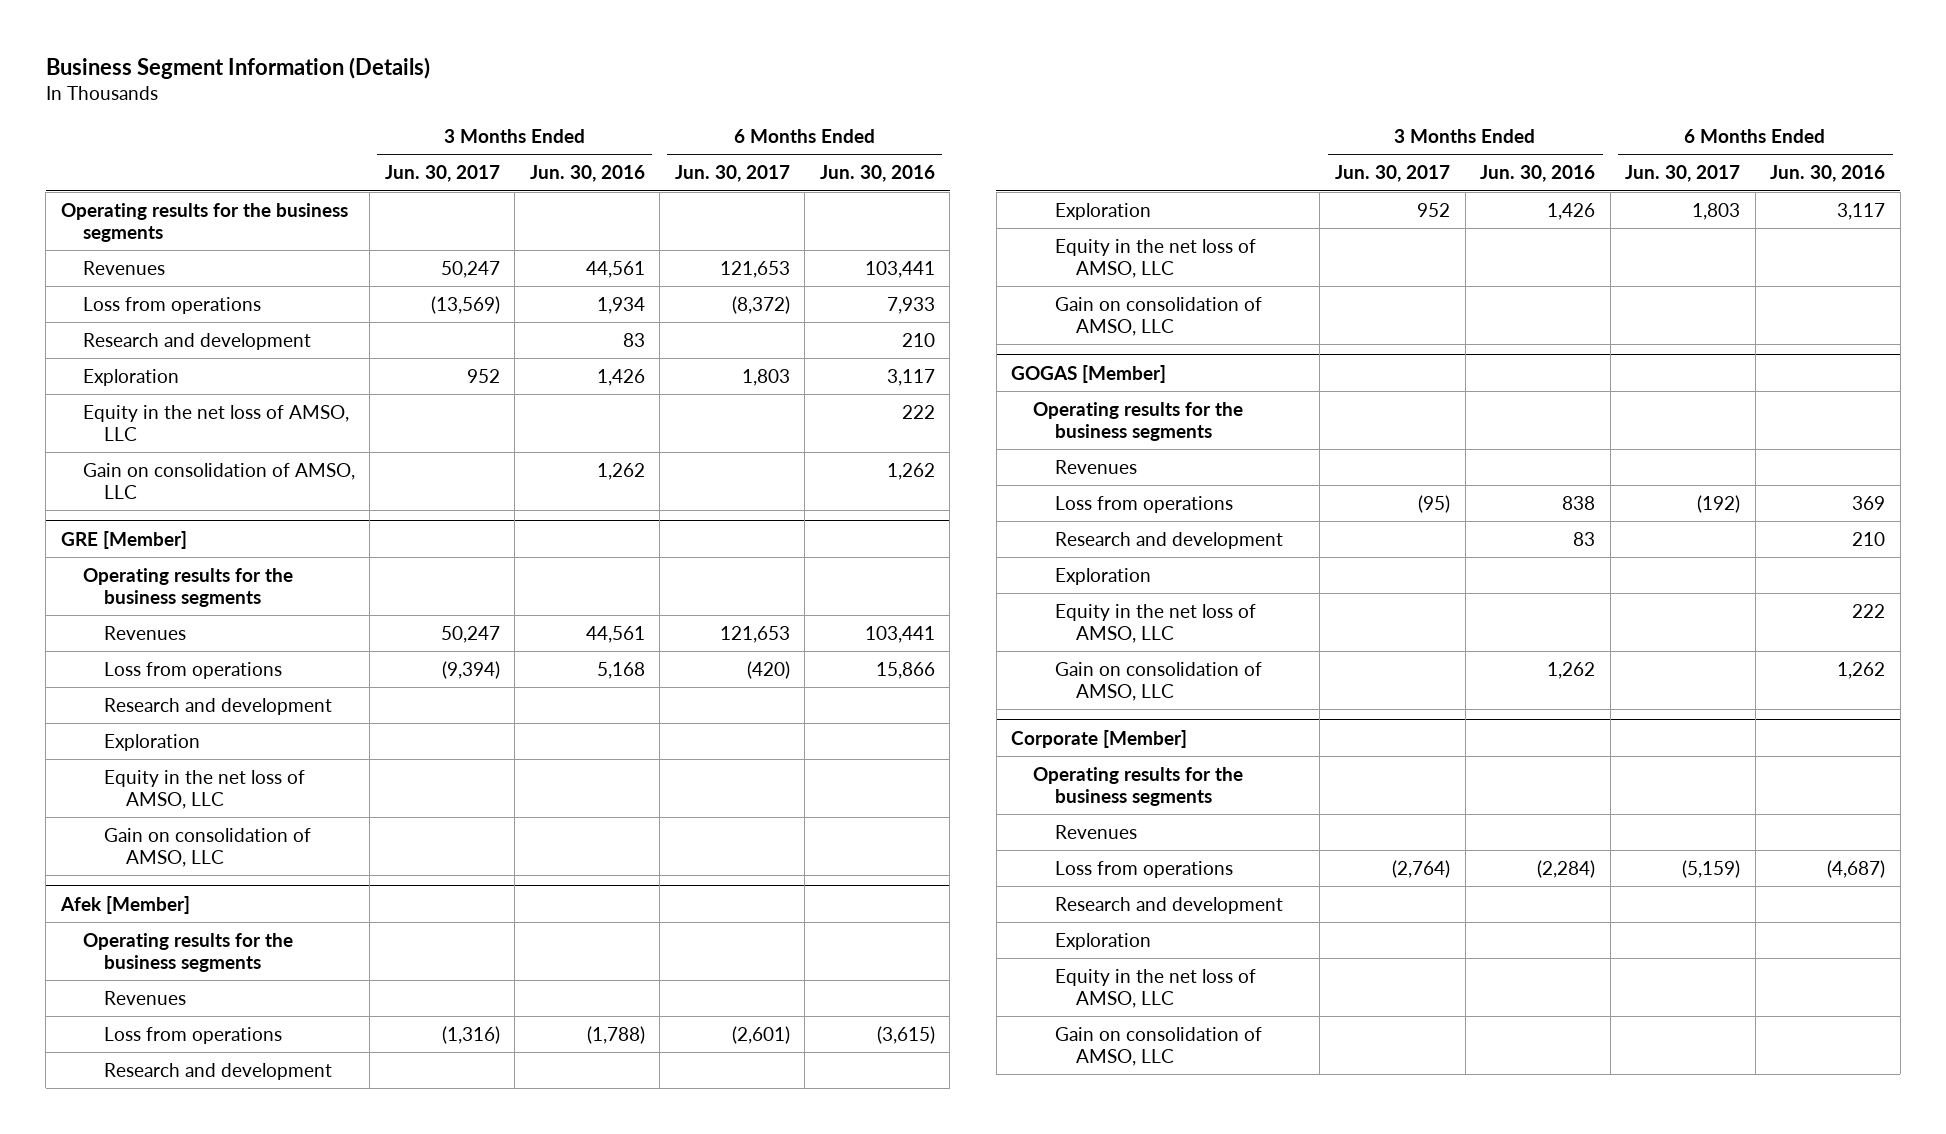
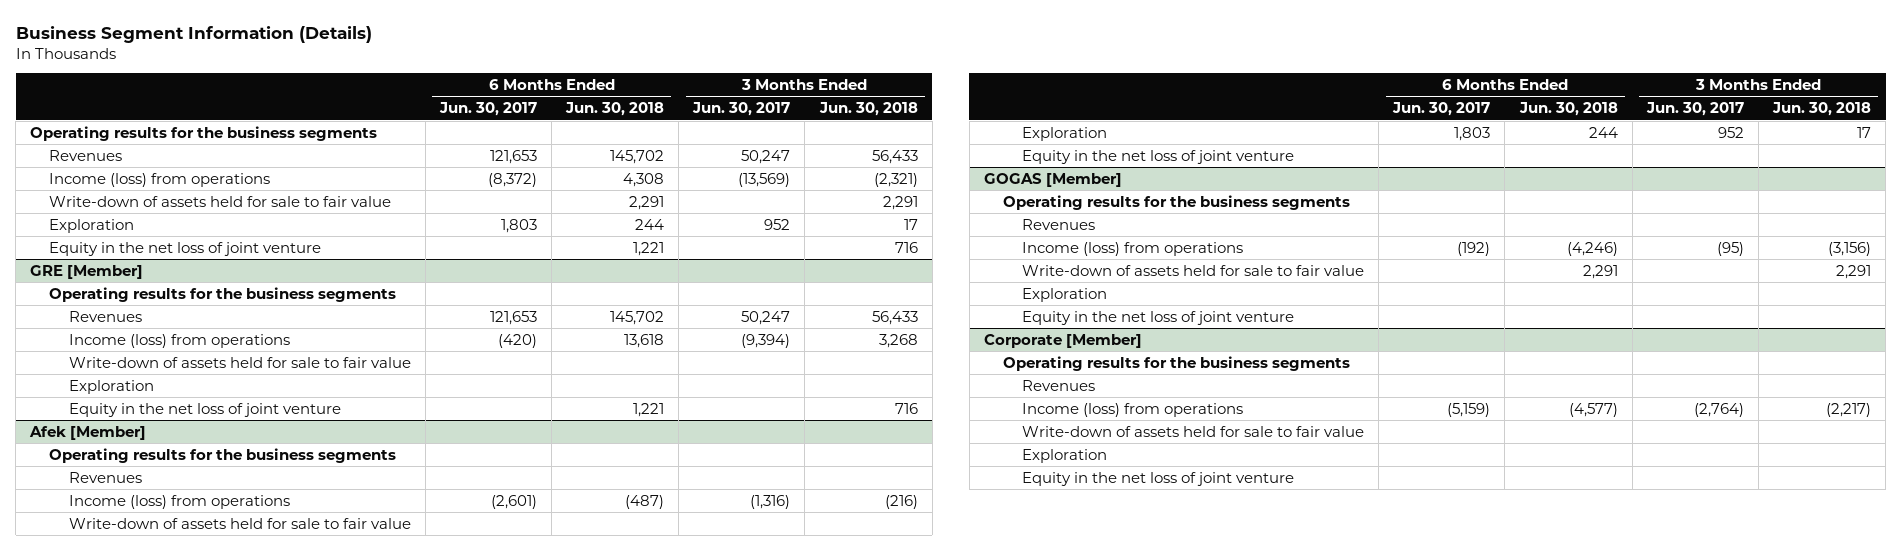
[529,165,645,183] Jun. 30, 2016 -> none
[819,165,935,183] Jun. 30, 2016 -> none
none -> [565,102,665,117] Jun. 30, 2018
none -> [818,102,918,117] Jun. 30, 2018
[82,332,311,350] Research and development -> none
[82,296,261,314] Loss from operations -> [49,172,271,187] Income (loss) from operations
none -> [49,195,392,207] Write-down of assets held for sale to fair value
[82,462,355,499] Gain on consolidation of AMSO, LLC -> none
[82,404,349,441] Equity in the net loss of AMSO, LLC -> [49,241,322,256] Equity in the net loss of joint venture
[104,697,333,715] Research and development -> none
[104,661,283,679] Loss from operations -> [68,333,290,348] Income (loss) from operations
none -> [68,356,411,368] Write-down of assets held for sale to fair value
[104,827,312,867] Gain on consolidation of AMSO, LLC -> none
[104,769,306,809] Equity in the net loss of AMSO, LLC -> [68,402,341,417] Equity in the net loss of joint venture
[104,1062,333,1080] Research and development -> none
[104,1026,283,1044] Loss from operations -> [68,494,290,509] Income (loss) from operations
none -> [68,517,411,529] Write-down of assets held for sale to fair value
[1054,296,1262,336] Gain on consolidation of AMSO, LLC -> none
[1054,238,1256,278] Equity in the net loss of AMSO, LLC -> [1022,149,1295,164] Equity in the net loss of joint venture
[1054,531,1283,549] Research and development -> none
[1054,495,1233,513] Loss from operations -> [1022,241,1244,256] Income (loss) from operations
none -> [1022,264,1365,276] Write-down of assets held for sale to fair value
[1054,661,1262,701] Gain on consolidation of AMSO, LLC -> none
[1054,603,1256,643] Equity in the net loss of AMSO, LLC -> [1022,310,1295,325] Equity in the net loss of joint venture
[1054,896,1283,914] Research and development -> none
[1054,860,1233,878] Loss from operations -> [1022,402,1244,417] Income (loss) from operations
none -> [1022,425,1365,437] Write-down of assets held for sale to fair value
[1054,1026,1262,1066] Gain on consolidation of AMSO, LLC -> none
[1054,968,1256,1008] Equity in the net loss of AMSO, LLC -> [1022,471,1295,486] Equity in the net loss of joint venture

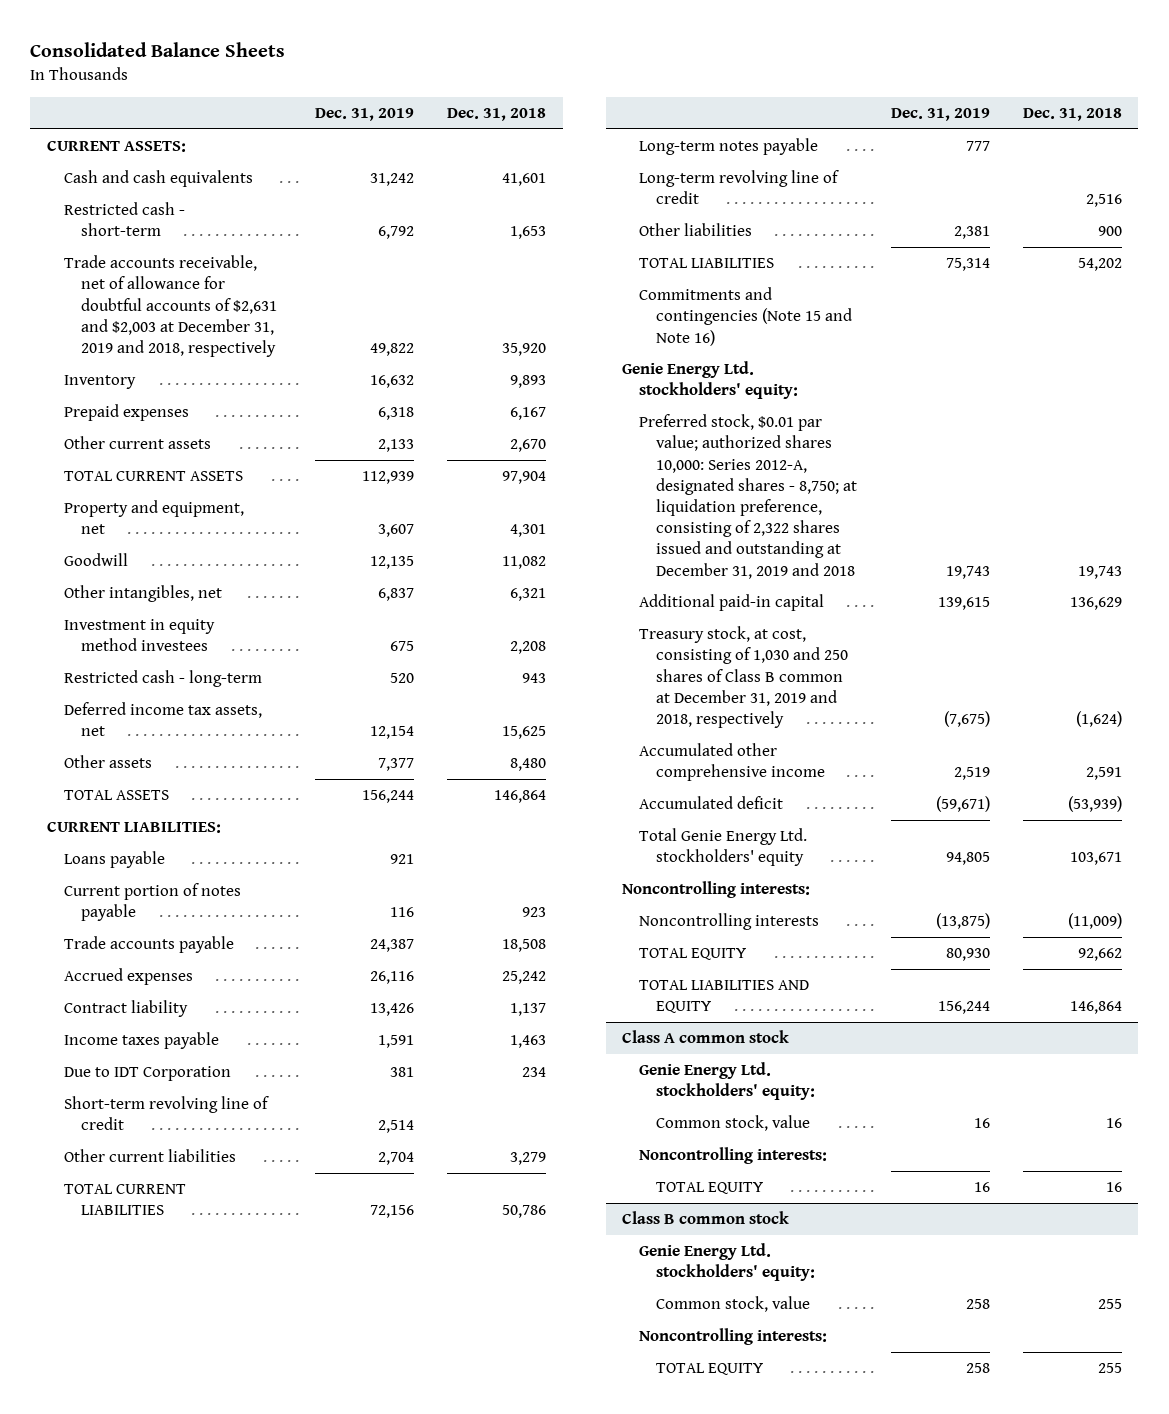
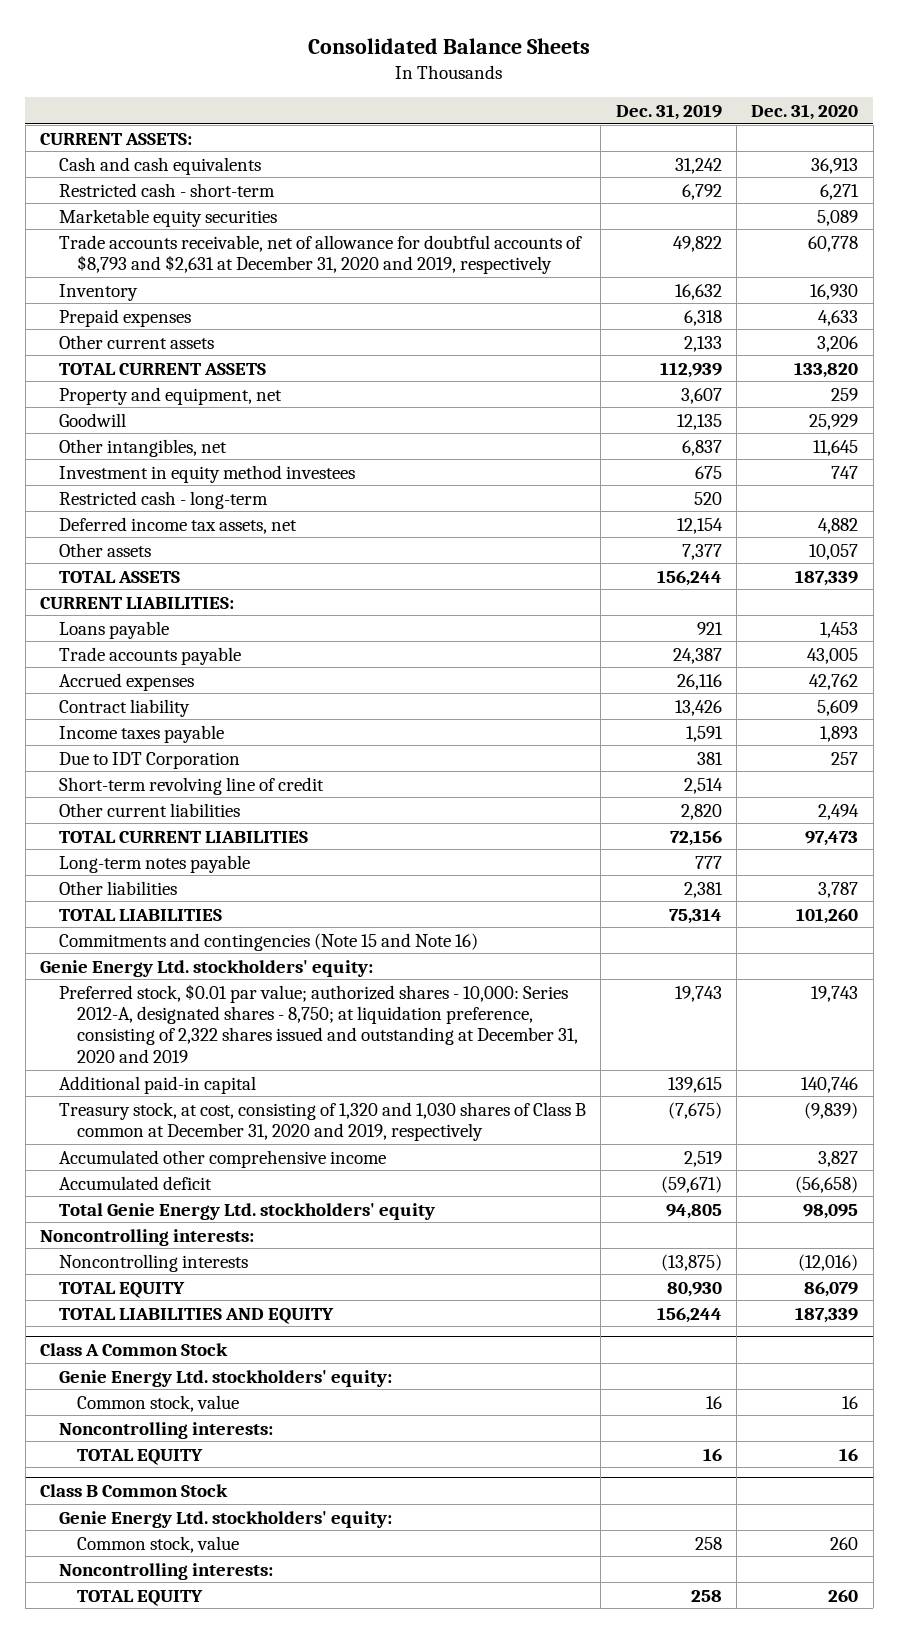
[447,108,547,122] Dec. 31, 2018 -> none
none -> [751,103,859,120] Dec. 31, 2020
none -> [58,208,277,227] Marketable equity securities
[64,255,278,358] Trade accounts receivable, net of allowance for doubtful accounts of $2,631 and $2,003 at December 31, 2019 and 2018, respectively -> [58,234,582,274] Trade accounts receivable, net of allowance for doubtful accounts of $8,793 and $2,631 at December 31, 2020 and 2019, respectively
[64,883,242,922] Current portion of notes payable -> none
[378,1152,415,1166] 2,704 -> [680,803,722,820] 2,820
[639,170,840,205] Long-term revolving line of credit -> none
[639,414,858,579] Preferred stock, $0.01 par value; authorized shares 10,000: Series 2012-A, designated shares - 8,750; at liquidation preference, consisting of 2,322 shares issued and outstanding at December 31, 2019 and 2018 -> [58,983,579,1063] Preferred stock, $0.01 par value; authorized shares - 10,000: Series 2012-A, designated shares - 8,750; at liquidation preference, consisting of 2,322 shares issued and outstanding at December 31, 2020 and 2019
[639,626,849,729] Treasury stock, at cost, consisting of 1,030 and 250 shares of Class B common at December 31, 2019 and 2018, respectively -> [58,1101,586,1141] Treasury stock, at cost, consisting of 1,320 and 1,030 shares of Class B common at December 31, 2020 and 2019, respectively
[622,1030,790,1044] Class A common stock -> [40,1343,229,1357] Class A Common Stock
[622,1211,790,1225] Class B common stock -> [40,1484,229,1498] Class B Common Stock

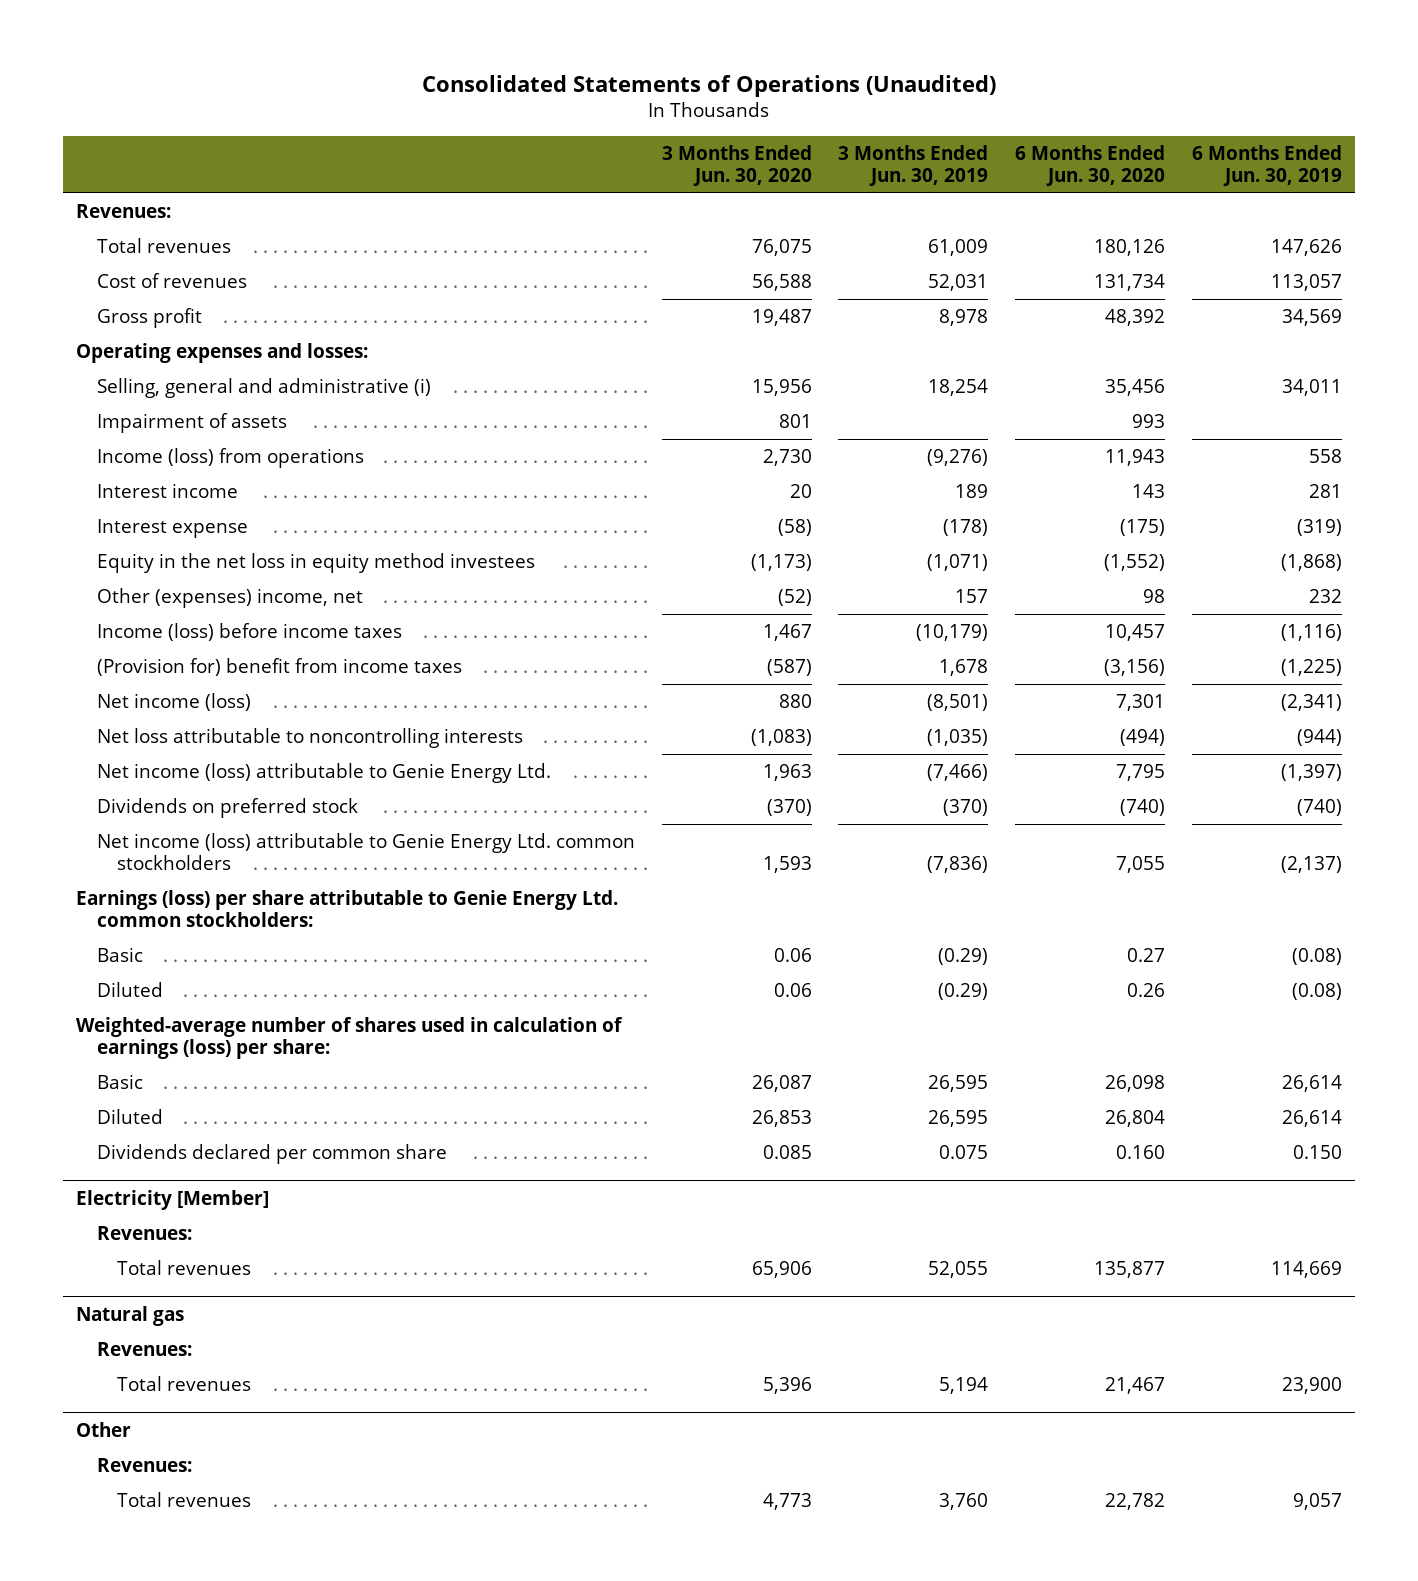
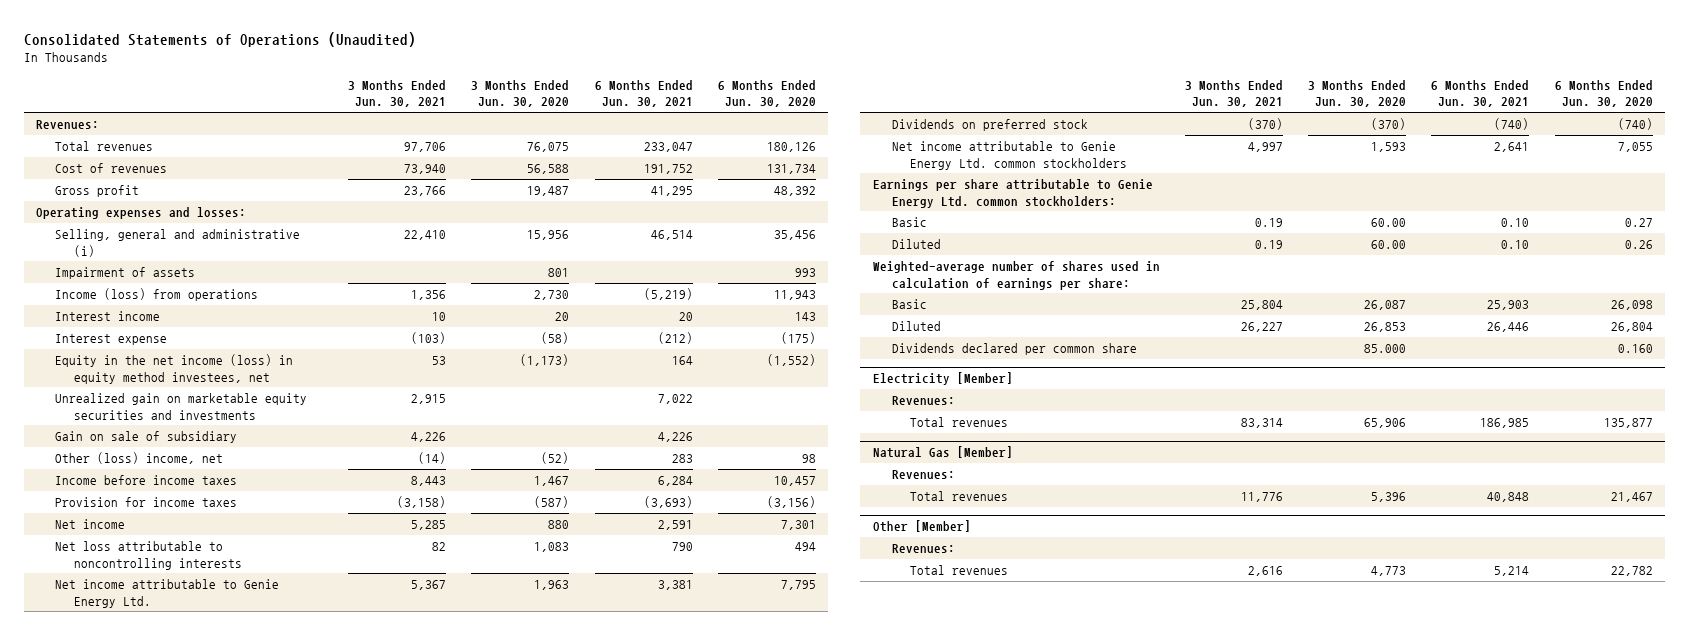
[838,145,989,186] 3 Months Ended Jun. 30, 2019 -> none
[1191,145,1342,186] 6 Months Ended Jun. 30, 2019 -> none
none -> [348,79,447,108] 3 Months Ended Jun. 30, 2021
none -> [594,79,693,108] 6 Months Ended Jun. 30, 2021
[96,553,535,574] Equity in the net loss in equity method investees -> [54,353,293,384] Equity in the net income (loss) in equity method investees, net
none -> [54,392,307,420] Unrealized gain on marketable equity securities and investments
none -> [54,430,237,443] Gain on sale of subsidiary
[96,588,363,609] Other (expenses) income, net -> [54,451,223,464] Other (loss) income, net
[96,623,402,642] Income (loss) before income taxes -> [54,474,237,485] Income before income taxes
[96,658,462,677] (Provision for) benefit from income taxes -> [54,496,237,507] Provision for income taxes
[96,693,251,712] Net income (loss) -> [54,518,125,529] Net income
[750,729,812,747] (1,083) -> [534,541,570,552] 1,083
[1120,729,1166,747] (494) -> [794,541,816,551] 494
[96,763,551,784] Net income (loss) attributable to Genie Energy Ltd. -> [54,578,279,608] Net income attributable to Genie Energy Ltd.
[96,833,635,871] Net income (loss) attributable to Genie Energy Ltd. common stockholders -> [891,140,1128,170] Net income attributable to Genie Energy Ltd. common stockholders
[76,890,619,928] Earnings (loss) per share attributable to Genie Energy Ltd. common stockholders: -> [873,178,1154,208] Earnings per share attributable to Genie Energy Ltd. common stockholders:
[773,948,812,963] 0.06 -> [1371,217,1407,227] 60.00
[773,983,812,998] 0.06 -> [1371,239,1407,249] 60.00
[76,1017,624,1060] Weighted-average number of shares used in calculation of earnings (loss) per share: -> [873,260,1161,290] Weighted-average number of shares used in calculation of earnings per share:
[762,1145,812,1160] 0.085 -> [1364,343,1407,353] 85.000
[76,1306,185,1327] Natural gas -> [873,446,1014,459] Natural Gas [Member]
[76,1422,132,1438] Other -> [873,520,972,533] Other [Member]

